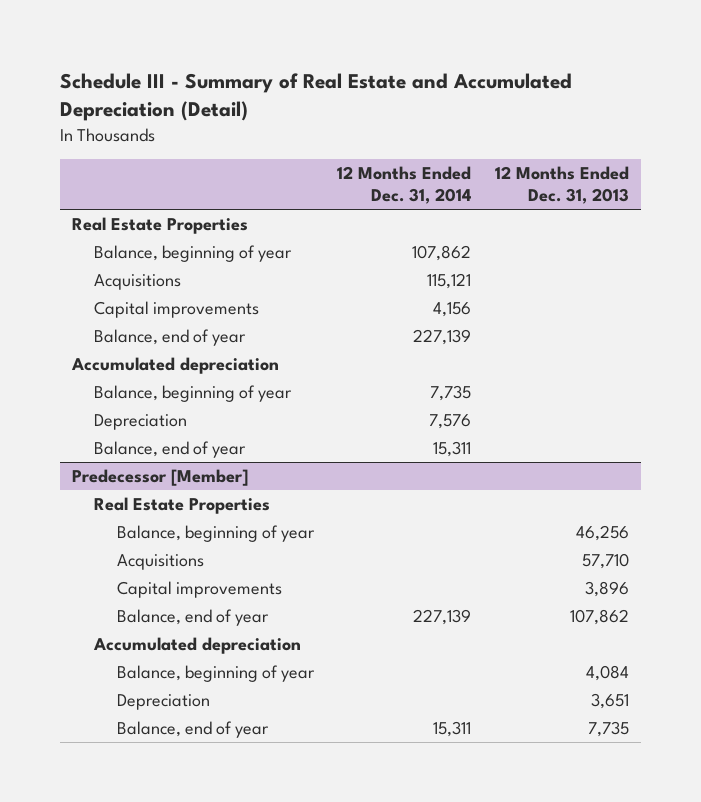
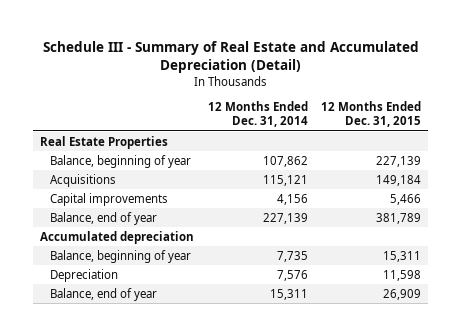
[495,165,630,205] 12 Months Ended Dec. 31, 2013 -> none
none -> [321,101,422,128] 12 Months Ended Dec. 31, 2015
[71,468,248,486] Predecessor [Member] -> none
[94,496,271,514] Real Estate Properties -> none
[116,524,315,542] Balance, beginning of year -> none
[116,553,204,570] Acquisitions -> none
[116,580,282,598] Capital improvements -> none
[116,608,269,626] Balance, end of year -> none
[93,636,302,654] Accumulated depreciation -> none
[116,664,315,682] Balance, beginning of year -> none
[116,693,210,710] Depreciation -> none
[116,720,269,738] Balance, end of year -> none

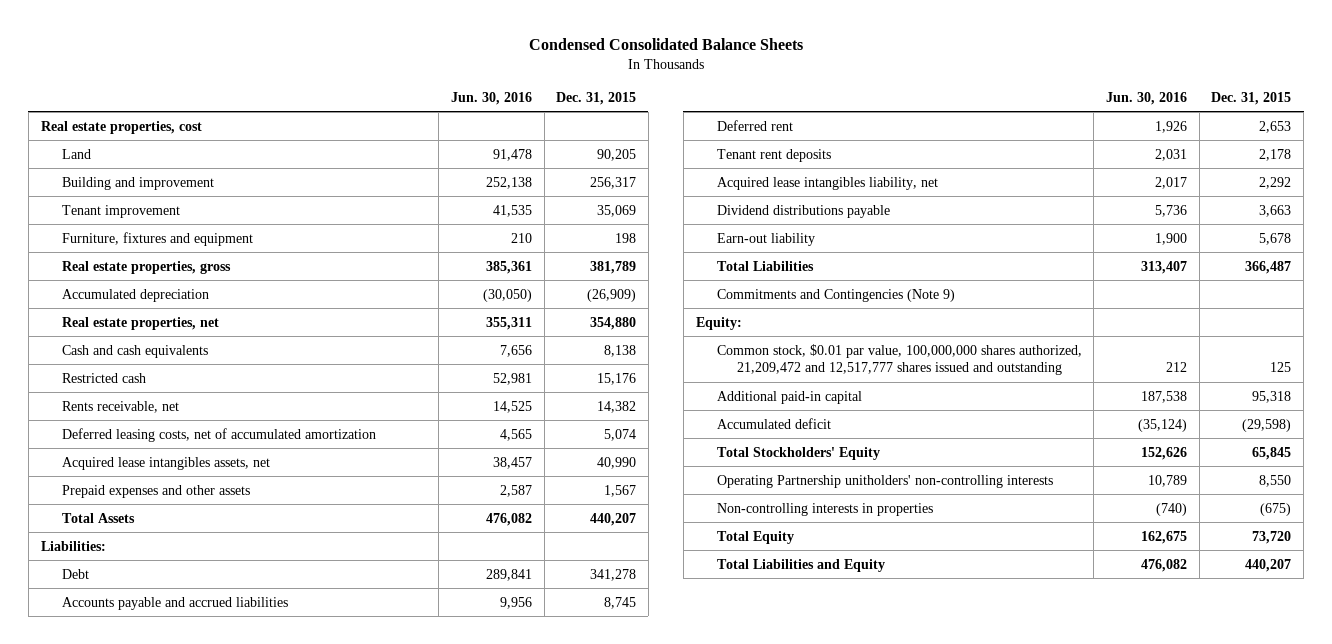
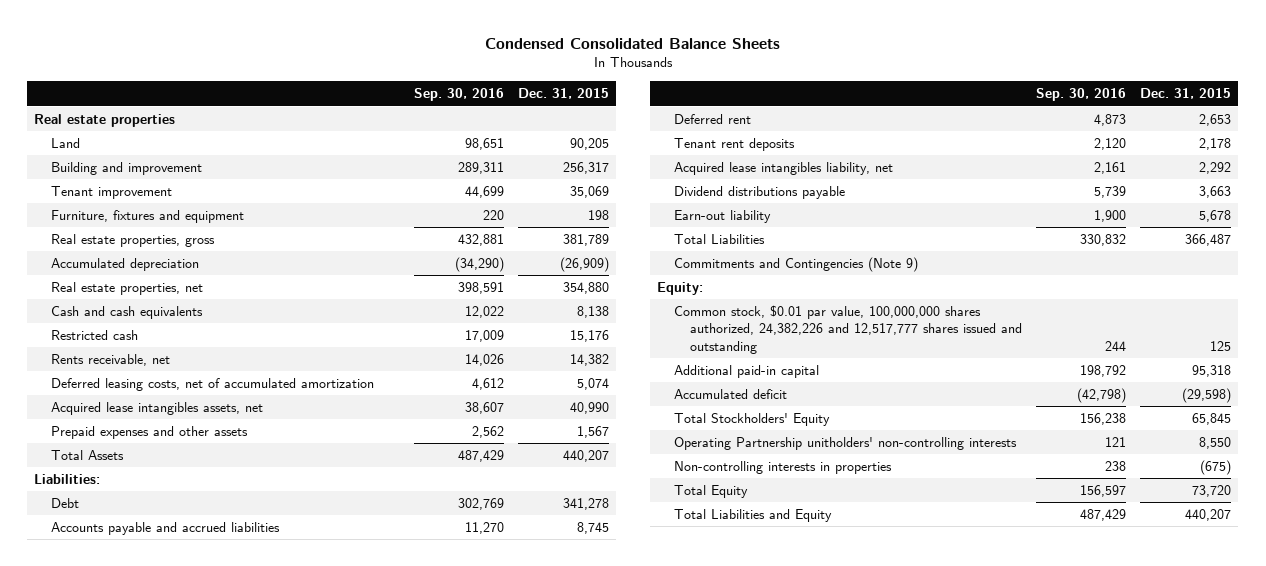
[450,91,532,105] Jun. 30, 2016 -> none
none -> [413,88,504,102] Sep. 30, 2016
[40,120,202,134] Real estate properties, cost -> [34,114,176,128] Real estate properties
[716,343,1082,376] Common stock, $0.01 par value, 100,000,000 shares authorized, 21,209,472 and 12,517,777 shares issued and outstanding -> [673,305,1023,354] Common stock, $0.01 par value, 100,000,000 shares authorized, 24,382,226 and 12,517,777 shares issued and outstanding

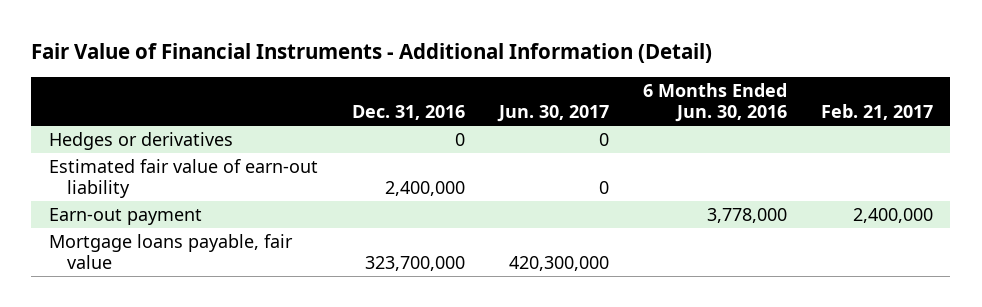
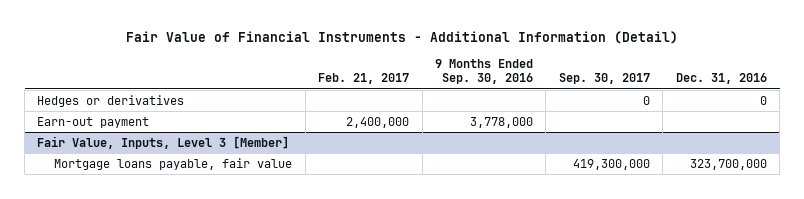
[496,105,609,123] Jun. 30, 2017 -> none
[643,82,788,123] 6 Months Ended Jun. 30, 2016 -> none
none -> [435,59,534,85] 9 Months Ended Sep. 30, 2016
none -> [558,73,650,85] Sep. 30, 2017
[48,158,318,199] Estimated fair value of earn-out liability -> none
none -> [37,135,290,149] Fair Value, Inputs, Level 3 [Member]

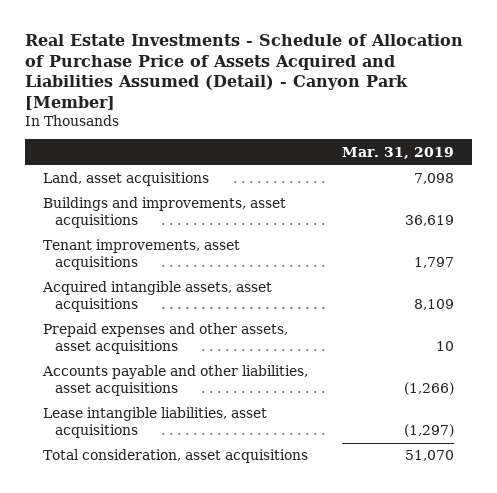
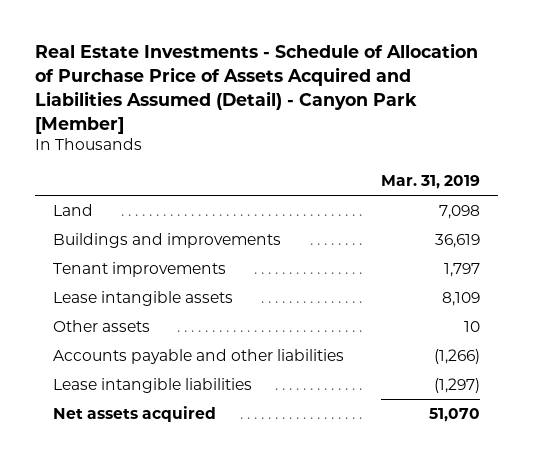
[42,323,288,354] Prepaid expenses and other assets, asset acquisitions -> none
[42,172,209,187] Land, asset acquisitions -> [52,204,93,217] Land
[42,197,286,228] Buildings and improvements, asset acquisitions -> [52,233,281,249] Buildings and improvements
[42,239,240,270] Tenant improvements, asset acquisitions -> [52,262,226,278] Tenant improvements
[41,281,272,312] Acquired intangible assets, asset acquisitions -> [52,291,233,307] Lease intangible assets
none -> [52,320,150,333] Other assets
[41,365,308,396] Accounts payable and other liabilities, asset acquisitions -> [52,349,344,365] Accounts payable and other liabilities
[42,407,267,438] Lease intangible liabilities, asset acquisitions -> [52,378,252,394] Lease intangible liabilities
[42,449,308,464] Total consideration, asset acquisitions -> [52,406,216,423] Net assets acquired

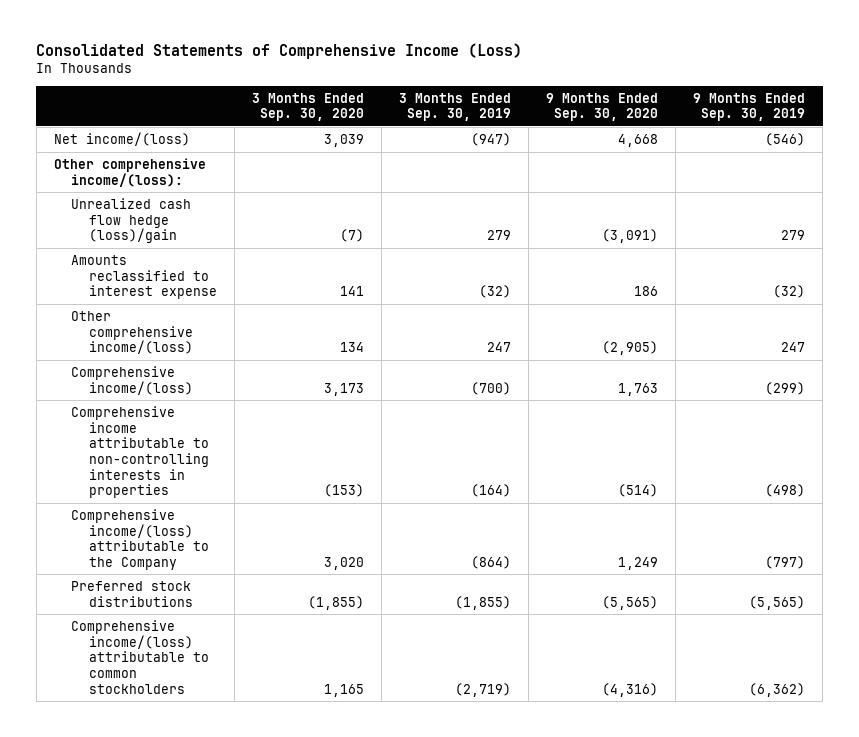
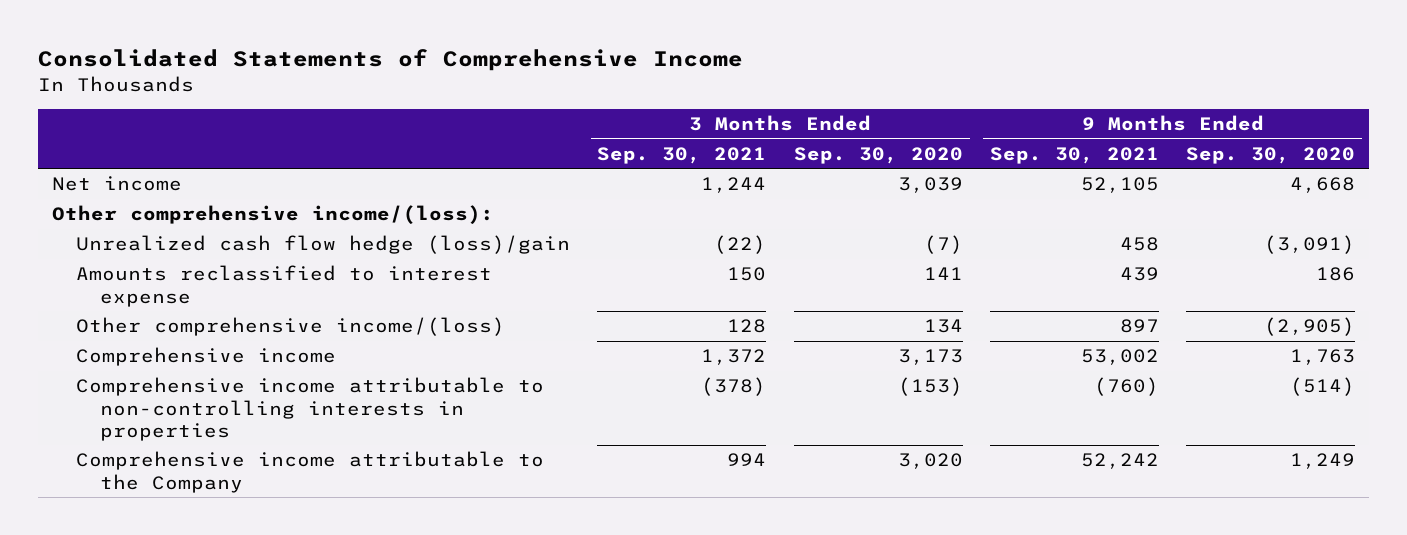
[36,42,523,59] Consolidated Statements of Comprehensive Income (Loss) -> [38,49,744,72] Consolidated Statements of Comprehensive Income
[398,92,511,122] 3 Months Ended Sep. 30, 2019 -> none
[693,92,806,122] 9 Months Ended Sep. 30, 2019 -> none
none -> [597,146,767,164] Sep. 30, 2021
none -> [990,146,1160,164] Sep. 30, 2021
[53,131,190,146] Net income/(loss) -> [52,176,183,192] Net income
[71,365,193,395] Comprehensive income/(loss) -> [76,347,337,367] Comprehensive income
[71,580,193,607] Preferred stock distributions -> none
[71,619,209,694] Comprehensive income/(loss) attributable to common stockholders -> none
[71,508,209,570] Comprehensive income/(loss) attributable to the Company -> [76,451,545,493] Comprehensive income attributable to the Company

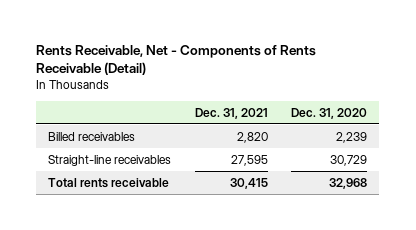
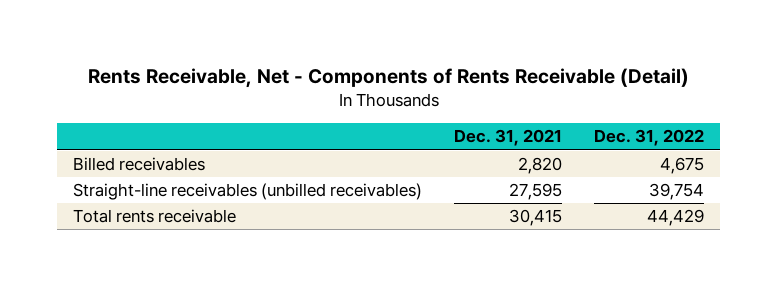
[291,107,368,119] Dec. 31, 2020 -> none
none -> [594,129,705,147] Dec. 31, 2022
[48,154,172,166] Straight-line receivables -> [73,183,423,201] Straight-line receivables (unbilled receivables)

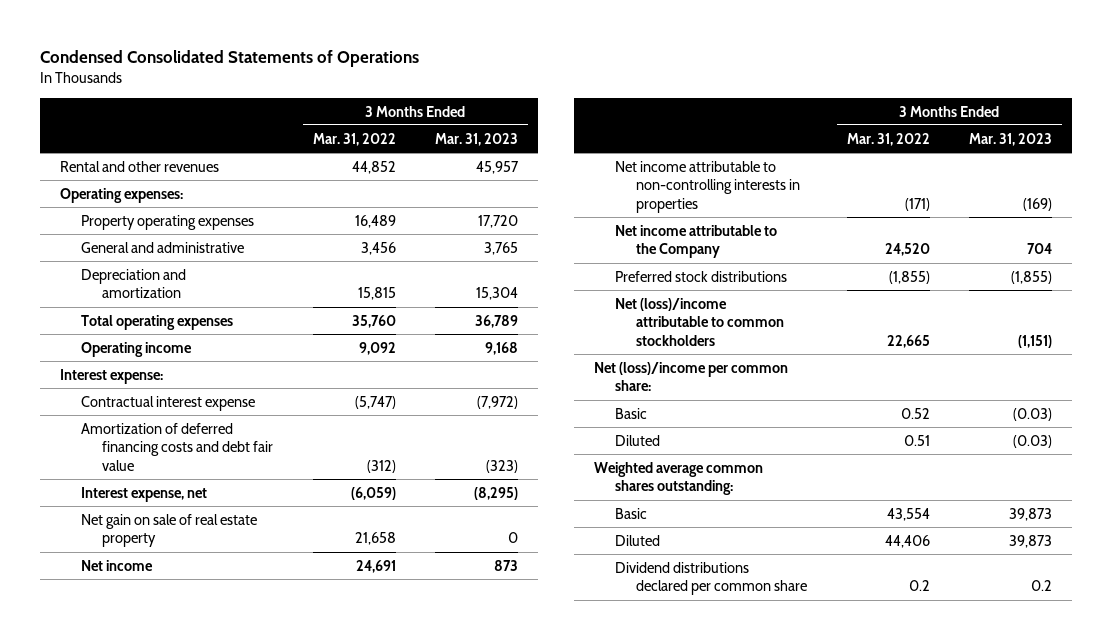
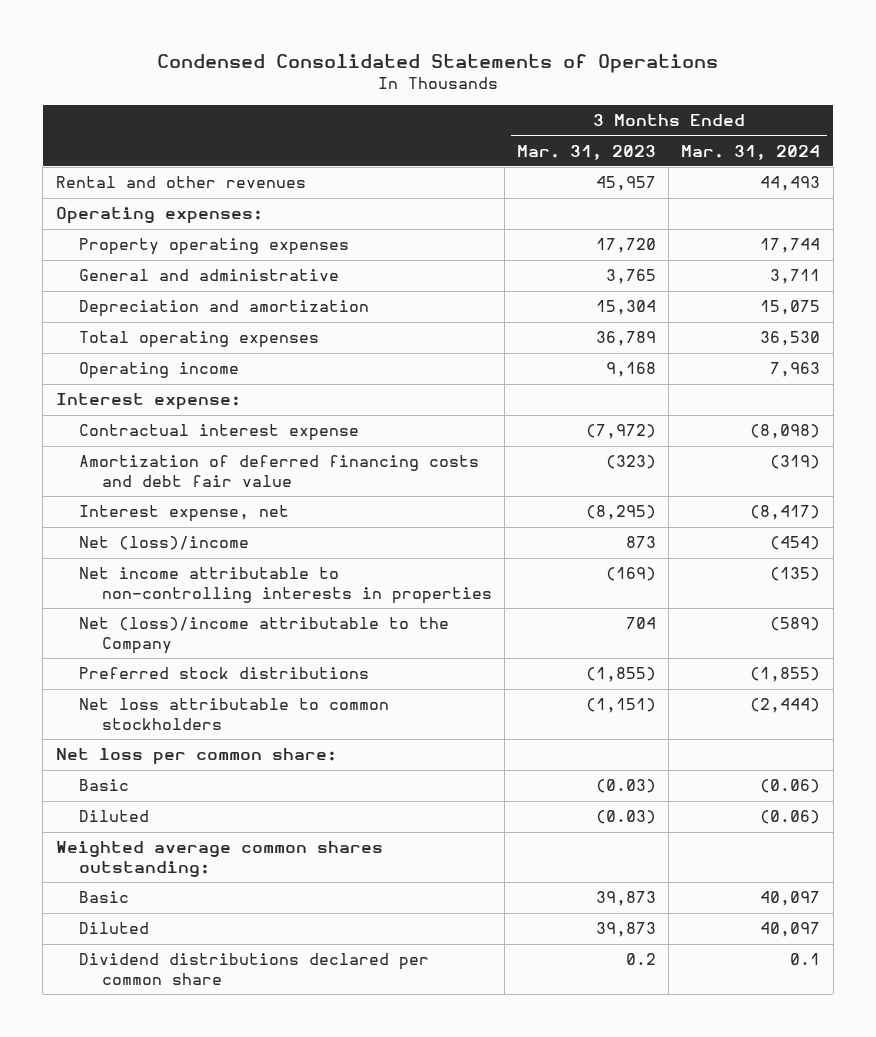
[312,132,396,146] Mar. 31, 2022 -> none
none -> [681,144,821,160] Mar. 31, 2024
[81,513,258,548] Net gain on sale of real estate property -> none
[81,559,154,571] Net income -> [78,536,249,551] Net (loss)/income
[615,224,778,259] Net income attributable to the Company -> [78,617,449,654] Net (loss)/income attributable to the Company
[615,297,785,346] Net (loss)/income attributable to common stockholders -> [78,698,389,730] Net loss attributable to common stockholders
[594,361,789,392] Net (loss)/income per common share: -> [55,748,337,766] Net loss per common share:

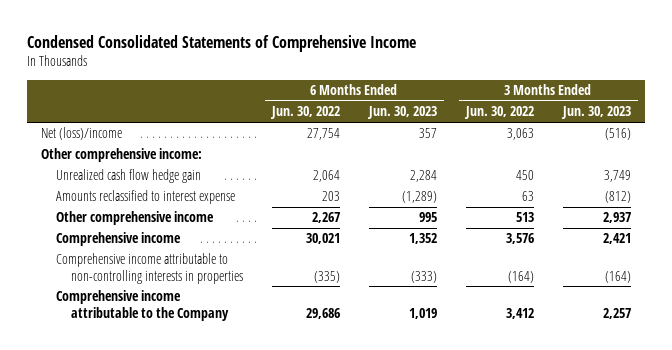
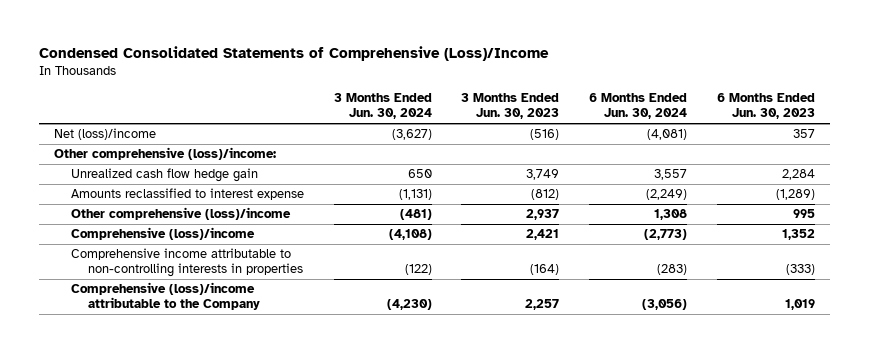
[26,34,416,52] Condensed Consolidated Statements of Comprehensive Income -> [38,46,549,62] Condensed Consolidated Statements of Comprehensive (Loss)/Income
[269,106,340,120] Jun. 30, 2022 -> none
[463,106,534,120] Jun. 30, 2022 -> none
none -> [333,93,432,120] 3 Months Ended Jun. 30, 2024
none -> [589,93,688,120] 6 Months Ended Jun. 30, 2024
[41,148,203,163] Other comprehensive income: -> [53,147,276,161] Other comprehensive (loss)/income:
[55,211,214,226] Other comprehensive income -> [70,207,291,221] Other comprehensive (loss)/income
[55,232,181,247] Comprehensive income -> [70,227,255,241] Comprehensive (loss)/income
[55,290,229,321] Comprehensive income attributable to the Company -> [70,282,260,311] Comprehensive (loss)/income attributable to the Company

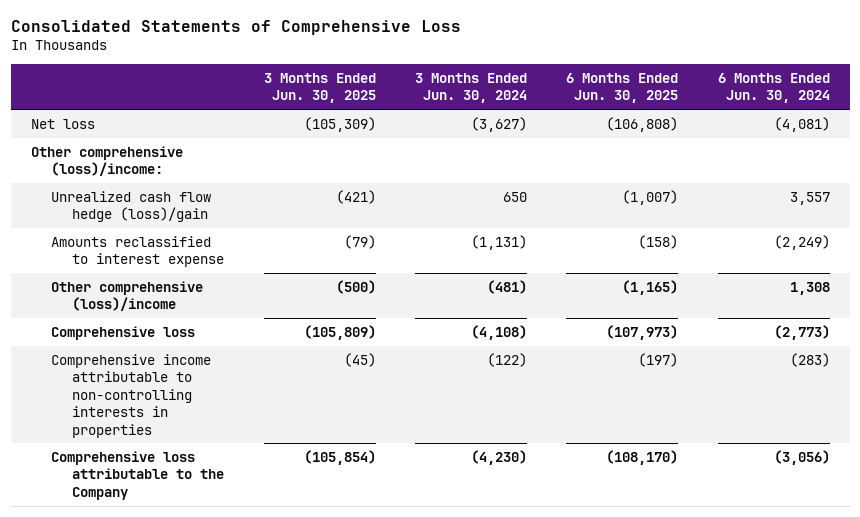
[38,46,549,62] Condensed Consolidated Statements of Comprehensive (Loss)/Income -> [10,20,461,36] Consolidated Statements of Comprehensive Loss
[461,93,560,120] 3 Months Ended Jun. 30, 2023 -> none
[716,93,815,120] 6 Months Ended Jun. 30, 2023 -> none
none -> [263,72,376,104] 3 Months Ended Jun. 30, 2025
none -> [566,72,679,104] 6 Months Ended Jun. 30, 2025
[53,128,156,141] Net (loss)/income -> [30,118,95,129] Net loss
[70,168,258,183] Unrealized cash flow hedge gain -> [51,190,212,223] Unrealized cash flow hedge (loss)/gain
[70,227,255,241] Comprehensive (loss)/income -> [51,325,196,340] Comprehensive loss
[70,282,260,311] Comprehensive (loss)/income attributable to the Company -> [51,450,225,500] Comprehensive loss attributable to the Company

